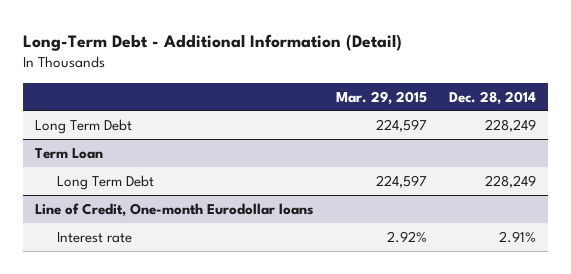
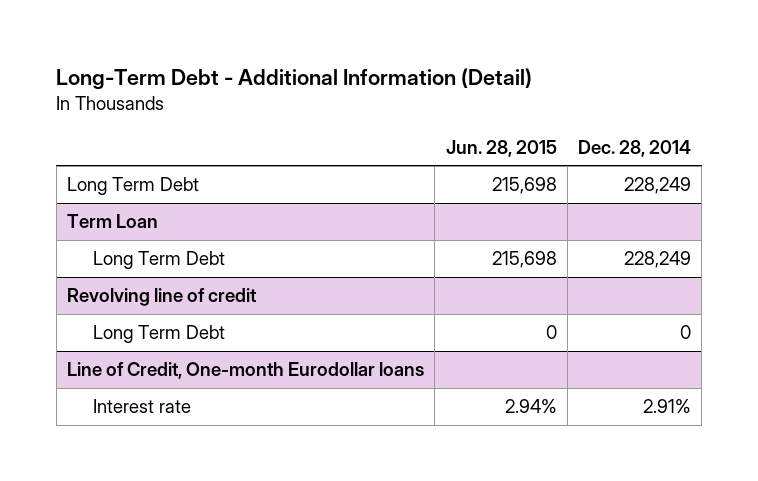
[335,90,427,105] Mar. 29, 2015 -> none
none -> [445,139,557,157] Jun. 28, 2015
none -> [67,288,258,307] Revolving line of credit
none -> [93,325,226,344] Long Term Debt

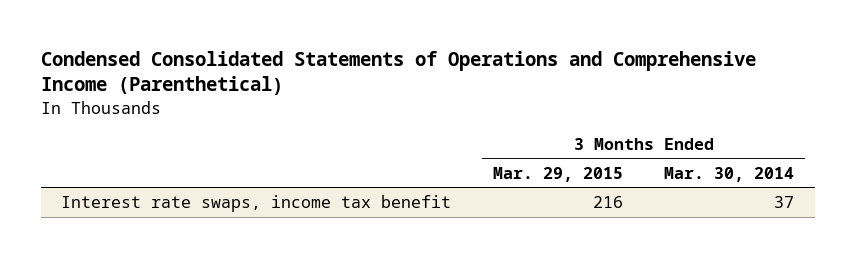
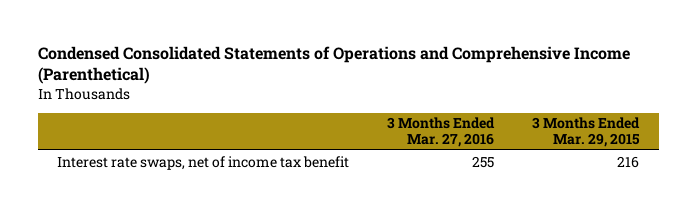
[664,166,795,182] Mar. 30, 2014 -> none
none -> [387,117,496,148] 3 Months Ended Mar. 27, 2016
[61,195,452,213] Interest rate swaps, income tax benefit -> [56,155,349,170] Interest rate swaps, net of income tax benefit

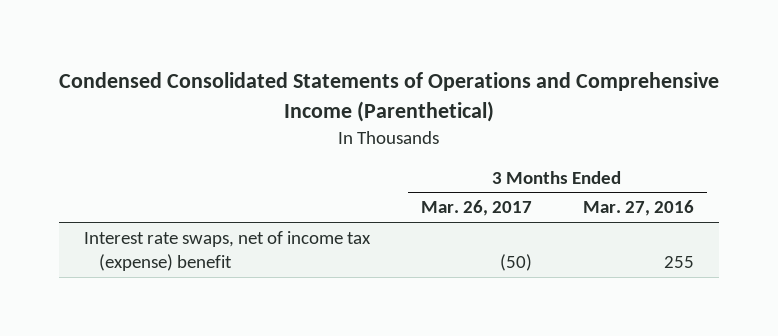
[532,117,641,148] 3 Months Ended Mar. 29, 2015 -> none
none -> [421,200,533,217] Mar. 26, 2017
[56,155,349,170] Interest rate swaps, net of income tax benefit -> [84,231,372,271] Interest rate swaps, net of income tax (expense) benefit

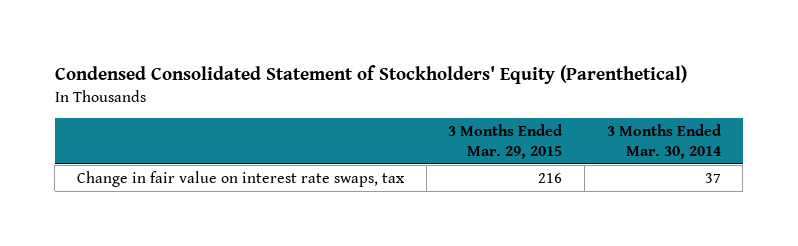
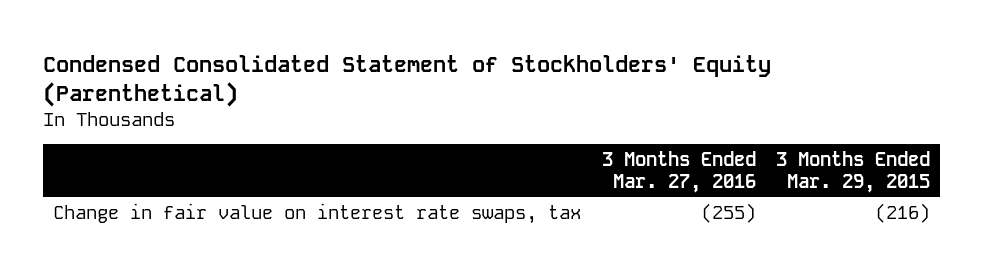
[606,124,722,159] 3 Months Ended Mar. 30, 2014 -> none
none -> [601,150,756,194] 3 Months Ended Mar. 27, 2016
[538,173,563,184] 216 -> [875,203,931,224] (216)

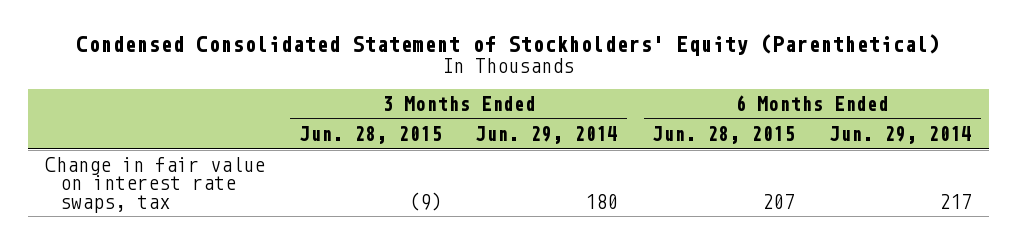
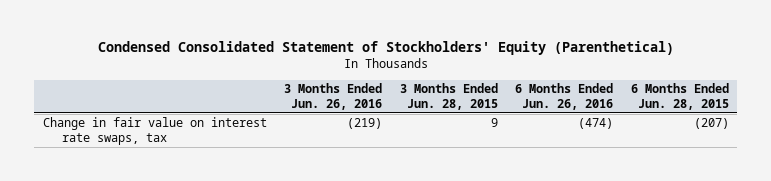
[475,125,619,144] Jun. 29, 2014 -> none
[829,125,973,144] Jun. 29, 2014 -> none
none -> [284,83,383,110] 3 Months Ended Jun. 26, 2016
none -> [515,83,614,110] 6 Months Ended Jun. 26, 2016
[408,191,442,211] (9) -> [490,118,498,128] 9
[762,193,796,209] 207 -> [693,118,729,130] (207)

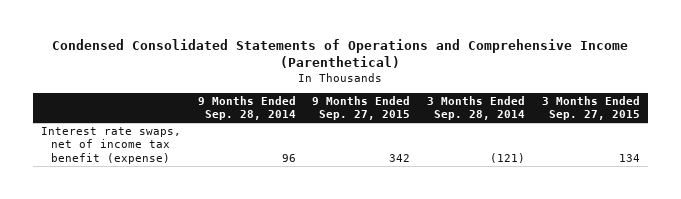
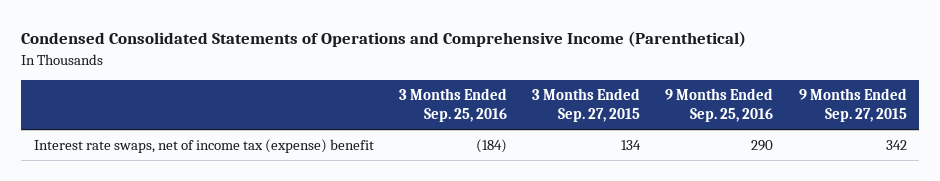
[197,95,296,121] 9 Months Ended Sep. 28, 2014 -> none
[427,95,526,121] 3 Months Ended Sep. 28, 2014 -> none
none -> [398,87,507,122] 3 Months Ended Sep. 25, 2016
none -> [665,87,774,122] 9 Months Ended Sep. 25, 2016
[41,127,182,164] Interest rate swaps, net of income tax benefit (expense) -> [33,139,374,154] Interest rate swaps, net of income tax (expense) benefit

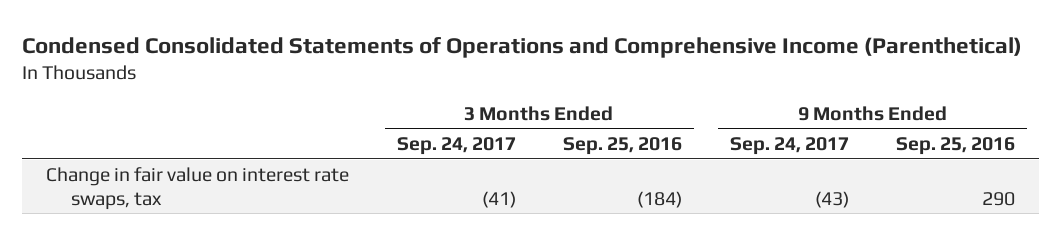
[532,87,641,122] 3 Months Ended Sep. 27, 2015 -> none
[798,87,907,122] 9 Months Ended Sep. 27, 2015 -> none
none -> [396,137,516,156] Sep. 24, 2017
none -> [729,137,849,156] Sep. 24, 2017
[33,139,374,154] Interest rate swaps, net of income tax (expense) benefit -> [46,167,350,210] Change in fair value on interest rate swaps, tax

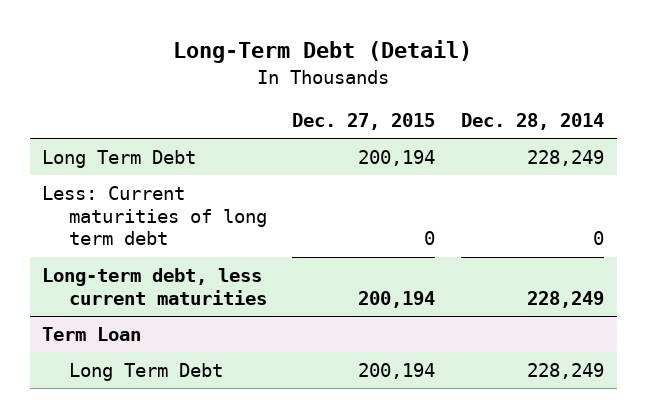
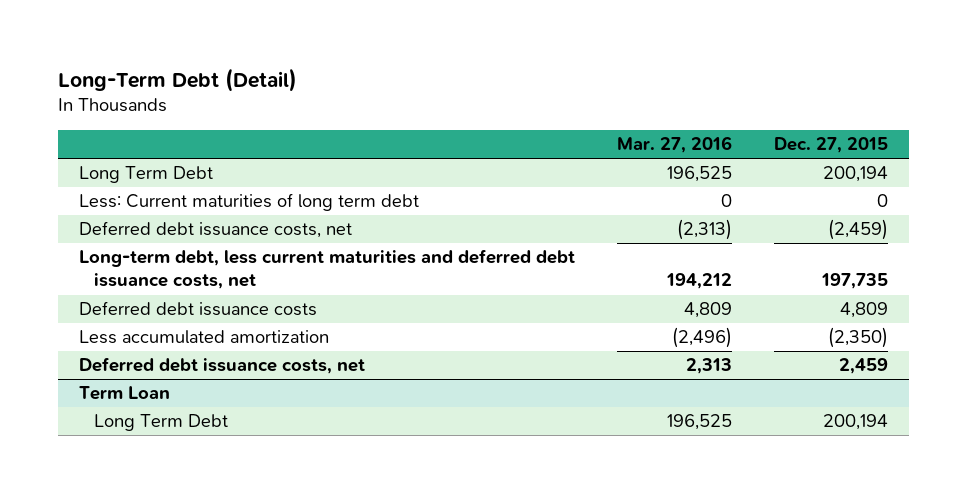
[461,113,605,131] Dec. 28, 2014 -> none
none -> [617,136,733,154] Mar. 27, 2016
none -> [79,221,353,239] Deferred debt issuance costs, net
[42,267,267,305] Long-term debt, less current maturities -> [79,249,576,290] Long-term debt, less current maturities and deferred debt issuance costs, net
[358,290,436,308] 200,194 -> [821,273,889,290] 197,735
none -> [79,301,318,317] Deferred debt issuance costs
none -> [79,330,330,345] Less accumulated amortization
none -> [79,357,366,375] Deferred debt issuance costs, net

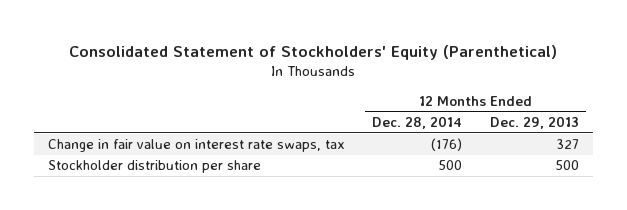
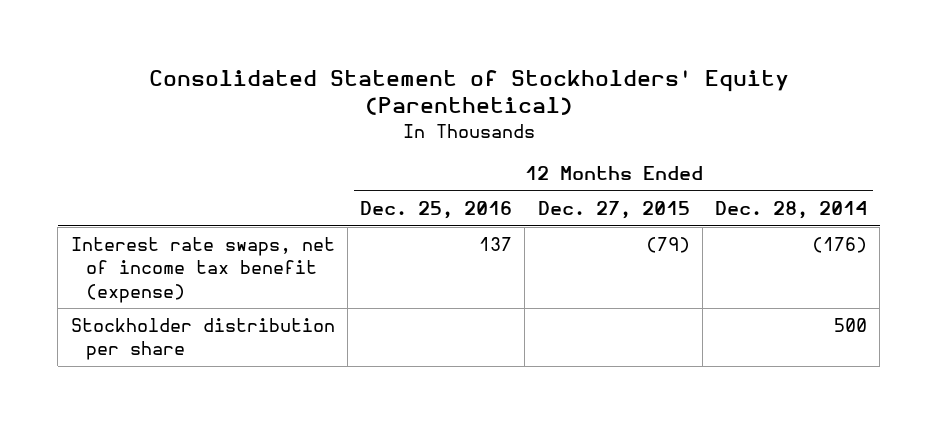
[489,116,579,130] Dec. 29, 2013 -> none
none -> [360,200,513,219] Dec. 25, 2016
none -> [537,200,690,219] Dec. 27, 2015
[47,139,345,153] Change in fair value on interest rate swaps, tax -> [70,237,335,303] Interest rate swaps, net of income tax benefit (expense)

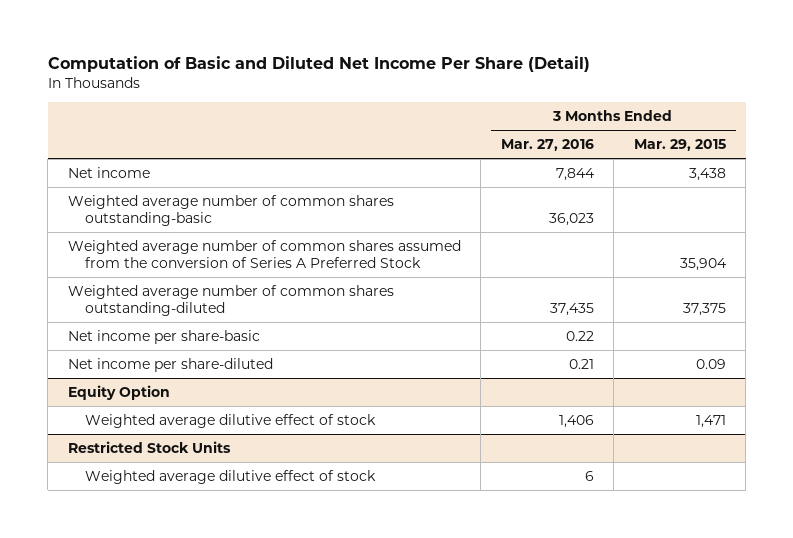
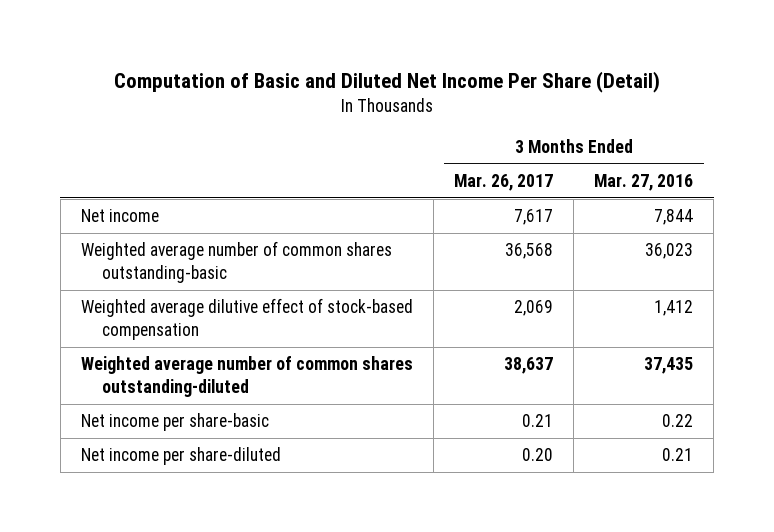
[633,138,726,151] Mar. 29, 2015 -> none
none -> [454,173,554,191] Mar. 26, 2017
[67,239,461,268] Weighted average number of common shares assumed from the conversion of Series A Preferred Stock -> none
none -> [80,298,413,340] Weighted average dilutive effect of stock-based compensation
[67,384,170,400] Equity Option -> none
[85,413,377,428] Weighted average dilutive effect of stock -> none
[67,440,231,453] Restricted Stock Units -> none
[85,469,377,484] Weighted average dilutive effect of stock -> none

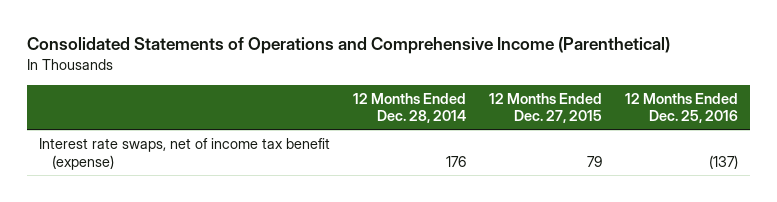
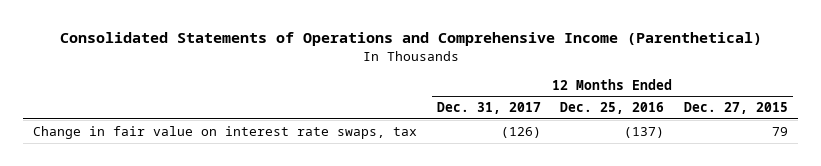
[352,92,466,124] 12 Months Ended Dec. 28, 2014 -> none
none -> [436,102,541,115] Dec. 31, 2017
[38,138,330,170] Interest rate swaps, net of income tax benefit (expense) -> [33,125,418,139] Change in fair value on interest rate swaps, tax

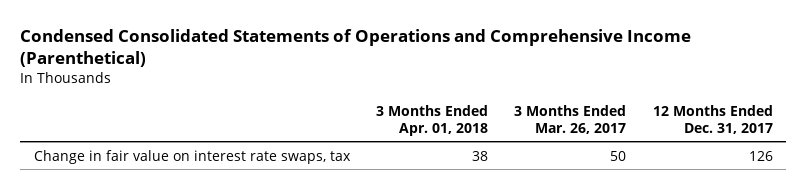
[59,32,762,47] Consolidated Statements of Operations and Comprehensive Income (Parenthetical) -> [20,29,692,68] Condensed Consolidated Statements of Operations and Comprehensive Income (Parenthetical)
[560,102,665,115] Dec. 25, 2016 -> none
[684,102,789,115] Dec. 27, 2015 -> none
none -> [376,105,489,136] 3 Months Ended Apr. 01, 2018
none -> [514,105,627,134] 3 Months Ended Mar. 26, 2017
[500,126,541,138] (126) -> [748,150,773,161] 126

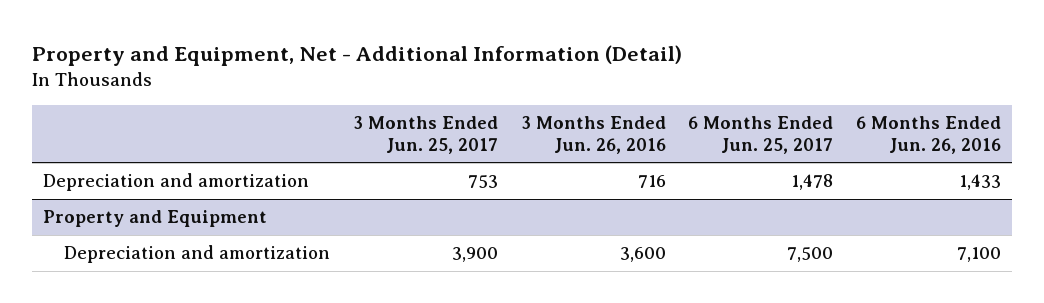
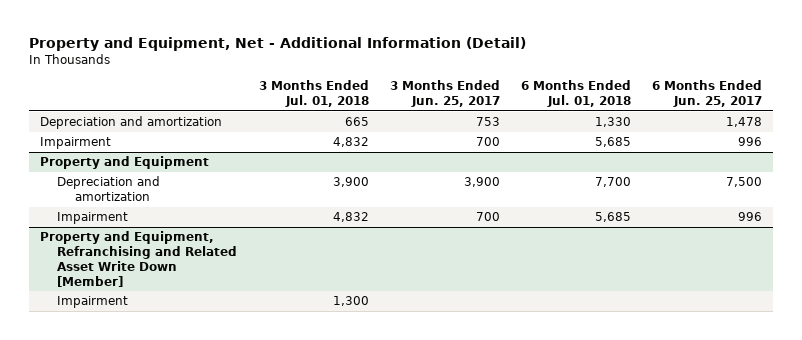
[520,115,666,154] 3 Months Ended Jun. 26, 2016 -> none
[856,115,1002,154] 6 Months Ended Jun. 26, 2016 -> none
none -> [258,80,369,108] 3 Months Ended Jul. 01, 2018
none -> [520,80,631,108] 6 Months Ended Jul. 01, 2018
none -> [39,137,111,150] Impairment
none -> [57,212,129,225] Impairment
none -> [39,231,238,287] Property and Equipment, Refranchising and Related Asset Write Down [Member]
none -> [57,296,129,309] Impairment

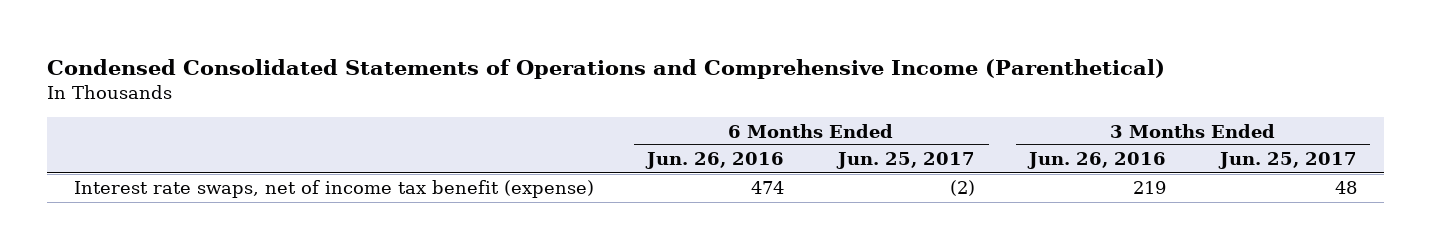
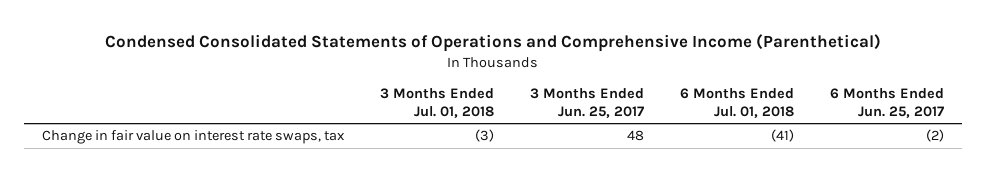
[645,152,785,170] Jun. 26, 2016 -> none
[1027,152,1167,170] Jun. 26, 2016 -> none
none -> [380,88,495,119] 3 Months Ended Jul. 01, 2018
none -> [679,88,794,119] 6 Months Ended Jul. 01, 2018
[73,180,594,199] Interest rate swaps, net of income tax benefit (expense) -> [42,130,346,145] Change in fair value on interest rate swaps, tax

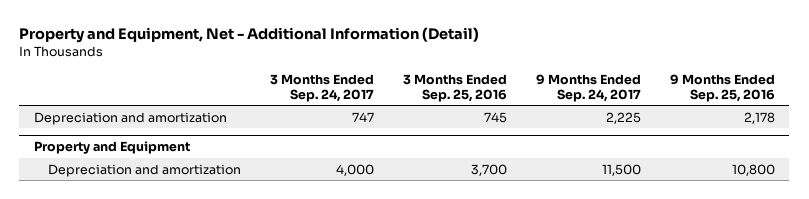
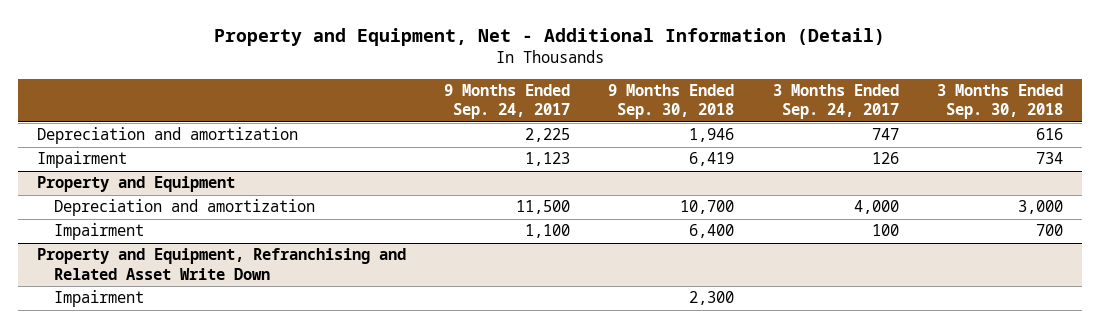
[402,73,507,102] 3 Months Ended Sep. 25, 2016 -> none
[669,73,775,102] 9 Months Ended Sep. 25, 2016 -> none
none -> [608,84,735,120] 9 Months Ended Sep. 30, 2018
none -> [936,84,1063,120] 3 Months Ended Sep. 30, 2018
none -> [36,151,127,169] Impairment
none -> [54,223,145,241] Impairment
none -> [36,248,406,280] Property and Equipment, Refranchising and Related Asset Write Down
none -> [54,290,145,308] Impairment

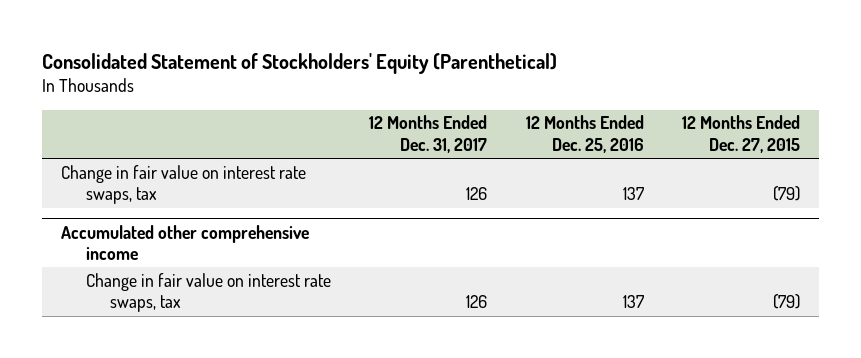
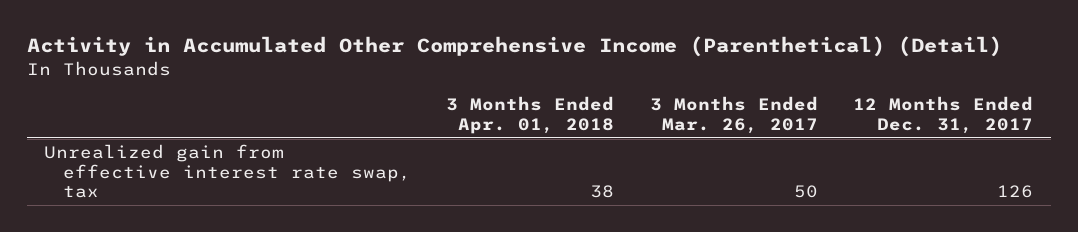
[42,52,558,74] Consolidated Statement of Stockholders' Equity (Parenthetical) -> [26,36,1002,58] Activity in Accumulated Other Comprehensive Income (Parenthetical) (Detail)
[525,115,644,153] 12 Months Ended Dec. 25, 2016 -> none
[682,115,801,153] 12 Months Ended Dec. 27, 2015 -> none
none -> [446,96,615,134] 3 Months Ended Apr. 01, 2018
none -> [649,96,818,134] 3 Months Ended Mar. 26, 2017
[61,224,310,261] Accumulated other comprehensive income -> none
[85,272,331,313] Change in fair value on interest rate swaps, tax -> none
[61,164,307,205] Change in fair value on interest rate swaps, tax -> [44,144,411,199] Unrealized gain from effective interest rate swap, tax

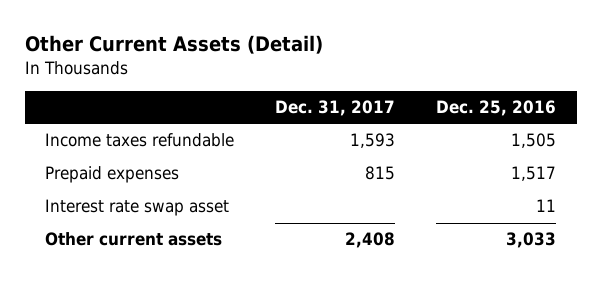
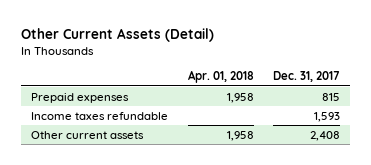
[436,100,557,117] Dec. 25, 2016 -> none
none -> [187,70,254,84] Apr. 01, 2018
[45,199,230,217] Interest rate swap asset -> none
[45,133,235,148] Income taxes refundable -> [31,111,169,120] Income taxes refundable

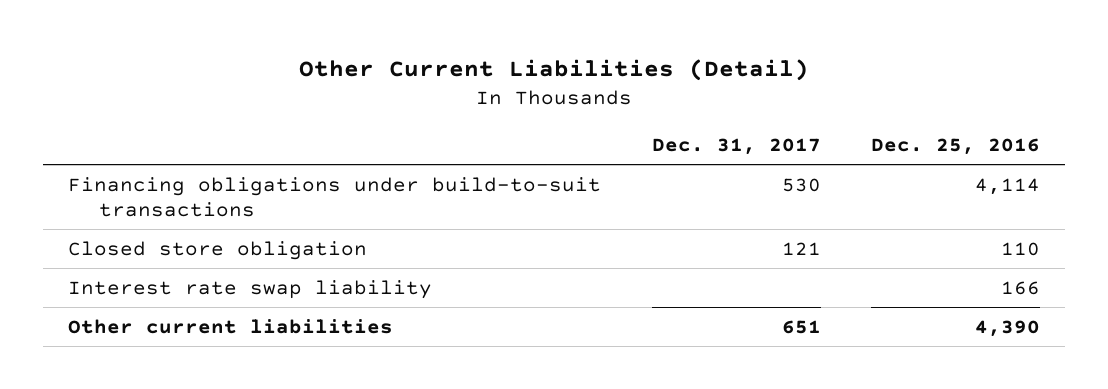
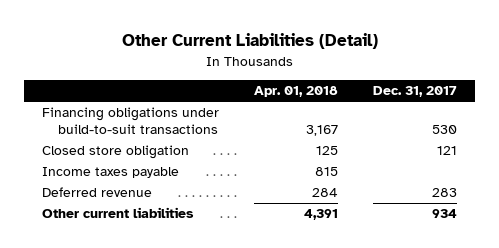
[871,138,1041,156] Dec. 25, 2016 -> none
none -> [254,86,339,98] Apr. 01, 2018
[68,279,433,299] Interest rate swap liability -> none
none -> [41,167,179,179] Income taxes payable
none -> [41,187,152,198] Deferred revenue
[781,319,821,334] 651 -> [432,209,458,219] 934

